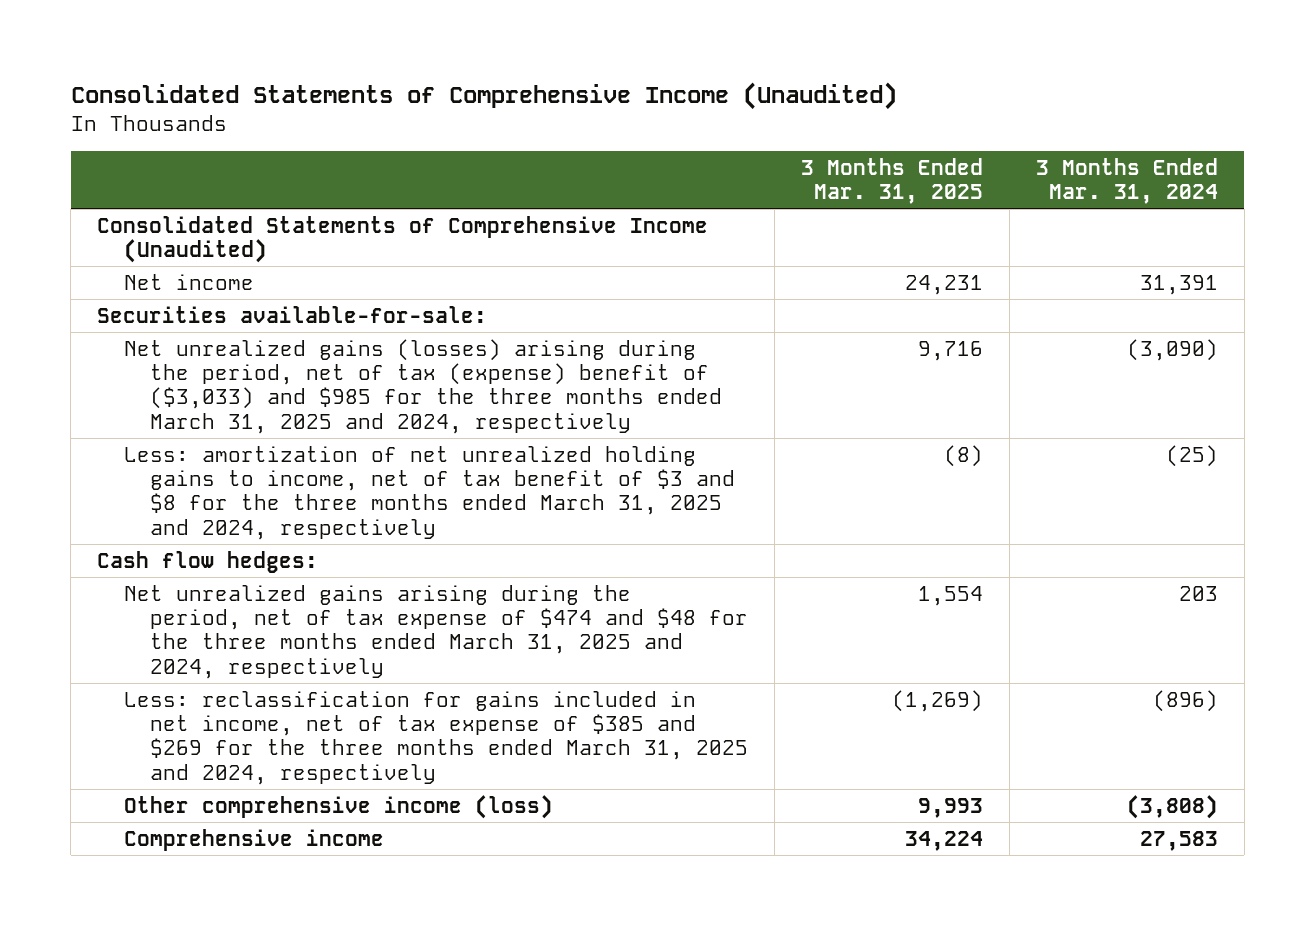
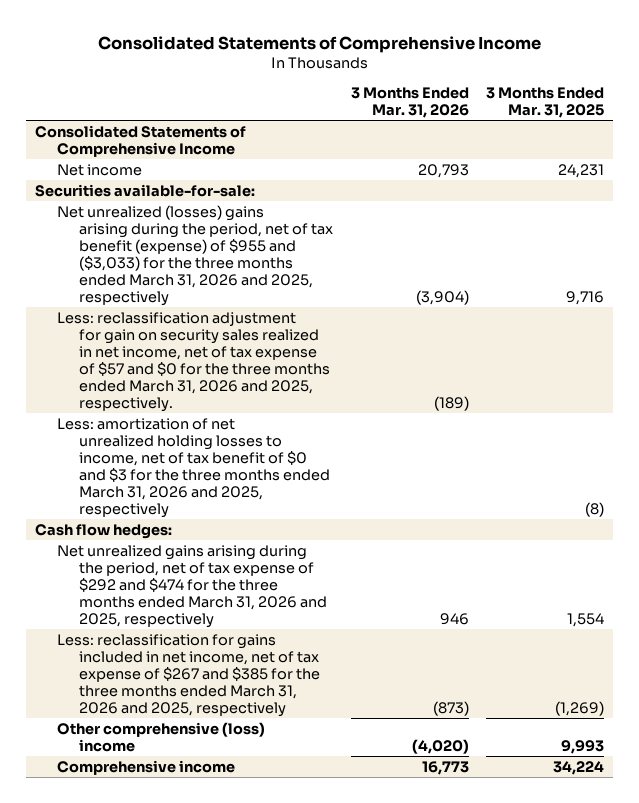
[70,81,897,110] Consolidated Statements of Comprehensive Income (Unaudited) -> [97,35,541,53] Consolidated Statements of Comprehensive Income
[1035,157,1218,205] 3 Months Ended Mar. 31, 2024 -> none
none -> [350,86,469,118] 3 Months Ended Mar. 31, 2026
[97,215,709,263] Consolidated Statements of Comprehensive Income (Unaudited) -> [35,124,247,157] Consolidated Statements of Comprehensive Income
[123,338,723,434] Net unrealized gains (losses) arising during the period, net of tax (expense) benefit of ($3,033) and $985 for the three months ended March 31, 2025 and 2024, respectively -> [57,204,334,307] Net unrealized (losses) gains arising during the period, net of tax benefit (expense) of $955 and ($3,033) for the three months ended March 31, 2026 and 2025, respectively
none -> [57,311,331,413] Less: reclassification adjustment for gain on security sales realized in net income, net of tax expense of $57 and $0 for the three months ended March 31, 2026 and 2025, respectively.
[123,445,736,540] Less: amortization of net unrealized holding gains to income, net of tax benefit of $3 and $8 for the three months ended March 31, 2025 and 2024, respectively -> [57,417,331,519] Less: amortization of net unrealized holding losses to income, net of tax benefit of $0 and $3 for the three months ended March 31, 2026 and 2025, respectively
[123,584,749,679] Net unrealized gains arising during the period, net of tax expense of $474 and $48 for the three months ended March 31, 2025 and 2024, respectively -> [57,544,328,629] Net unrealized gains arising during the period, net of tax expense of $292 and $474 for the three months ended March 31, 2026 and 2025, respectively
[123,690,749,785] Less: reclassification for gains included in net income, net of tax expense of $385 and $269 for the three months ended March 31, 2025 and 2024, respectively -> [57,633,321,718] Less: reclassification for gains included in net income, net of tax expense of $267 and $385 for the three months ended March 31, 2026 and 2025, respectively
[123,794,553,819] Other comprehensive income (loss) -> [57,721,266,752] Other comprehensive (loss) income

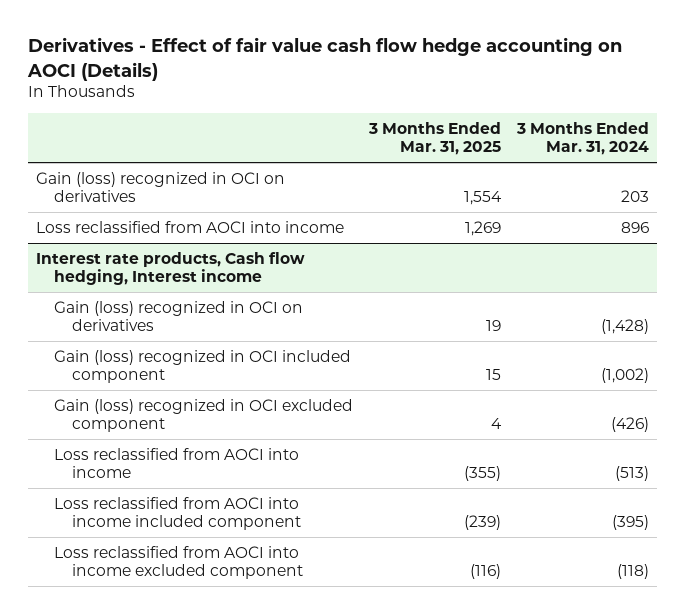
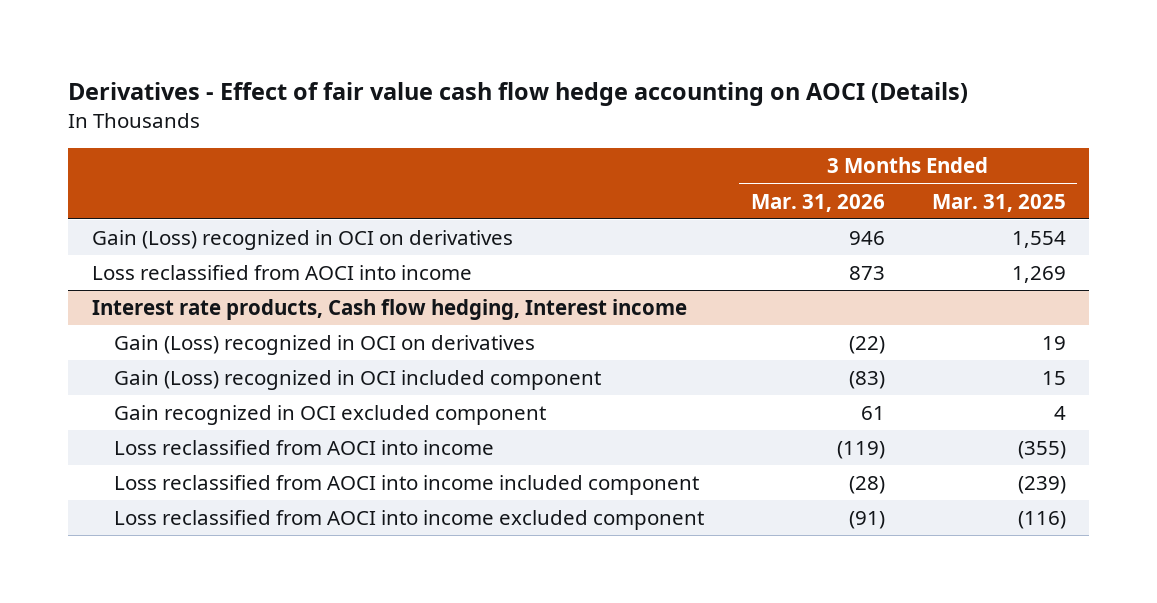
[515,121,649,156] 3 Months Ended Mar. 31, 2024 -> none
none -> [750,193,885,212] Mar. 31, 2026
[36,171,286,203] Gain (loss) recognized in OCI on derivatives -> [91,230,513,251] Gain (Loss) recognized in OCI on derivatives
[54,300,304,332] Gain (loss) recognized in OCI on derivatives -> [113,335,535,356] Gain (Loss) recognized in OCI on derivatives
[54,349,352,384] Gain (loss) recognized in OCI included component -> [113,370,601,391] Gain (Loss) recognized in OCI included component
[54,398,354,433] Gain (loss) recognized in OCI excluded component -> [113,405,546,426] Gain recognized in OCI excluded component

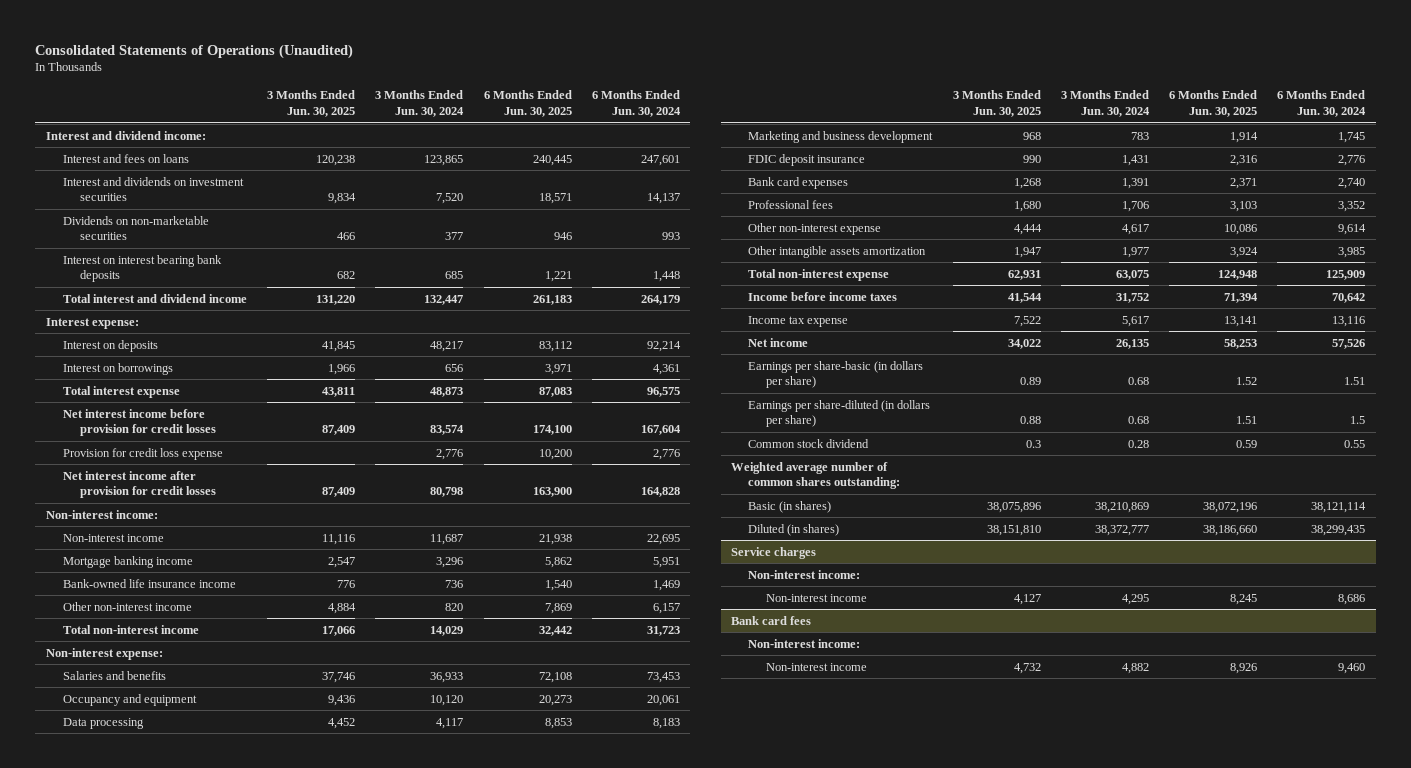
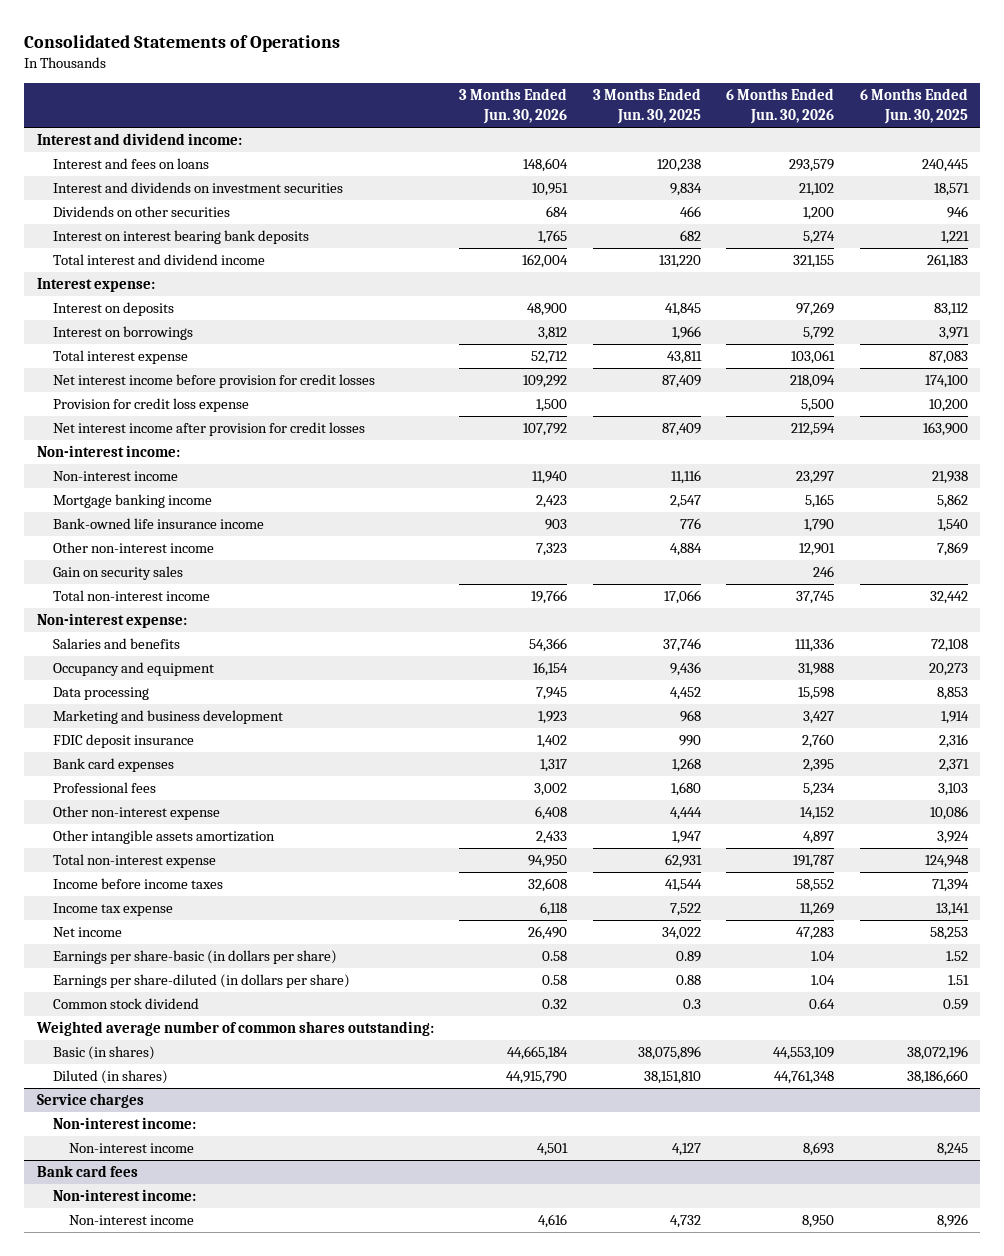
[35,43,354,59] Consolidated Statements of Operations (Unaudited) -> [24,34,341,52] Consolidated Statements of Operations
[375,90,465,117] 3 Months Ended Jun. 30, 2024 -> none
[591,90,681,117] 6 Months Ended Jun. 30, 2024 -> none
none -> [459,88,568,125] 3 Months Ended Jun. 30, 2026
none -> [726,88,835,125] 6 Months Ended Jun. 30, 2026
[62,215,209,241] Dividends on non-marketable securities -> [53,206,231,218] Dividends on other securities
none -> [53,566,184,581] Gain on security sales

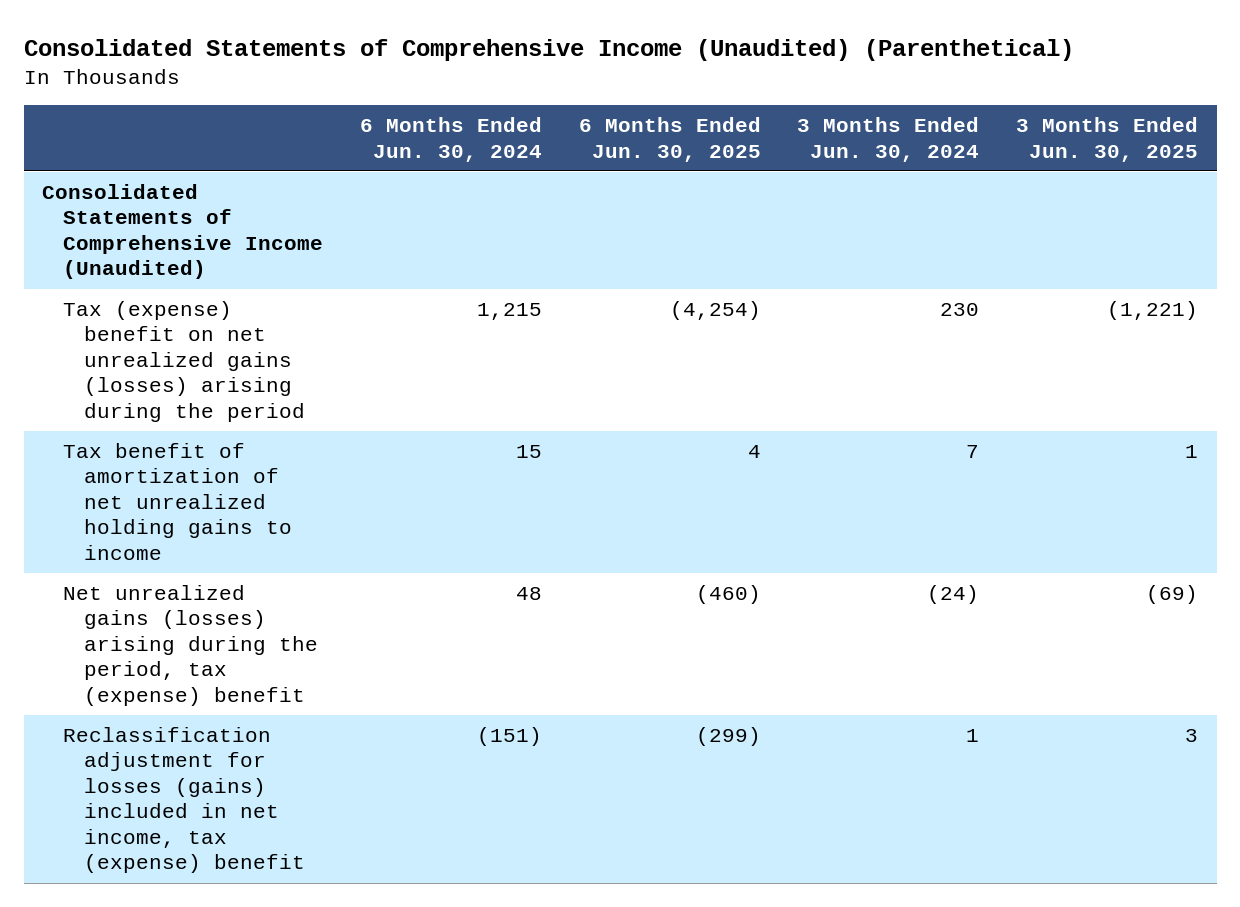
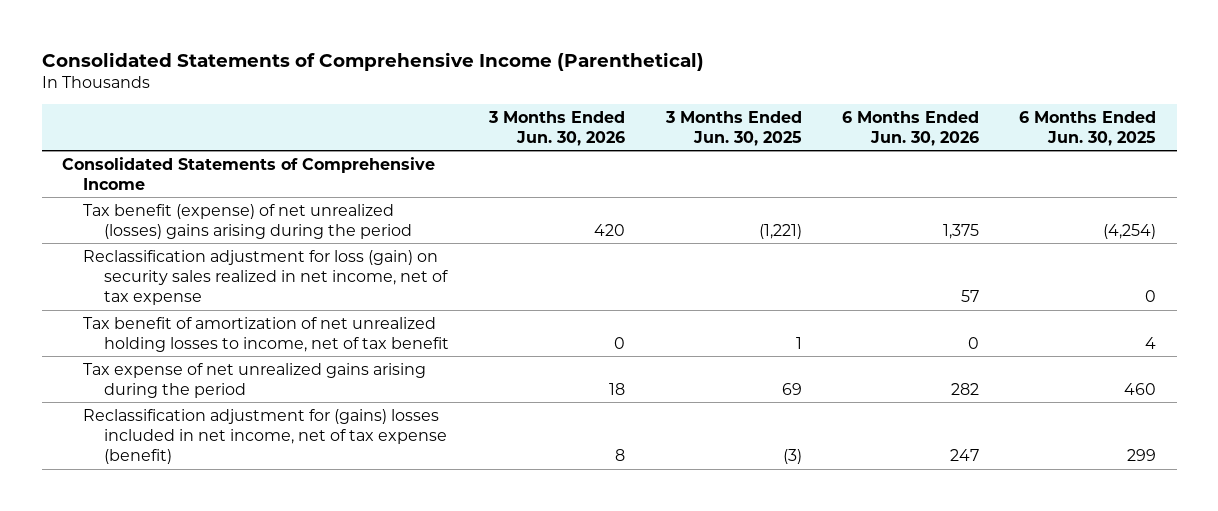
[23,39,1074,62] Consolidated Statements of Comprehensive Income (Unaudited) (Parenthetical) -> [41,51,704,71] Consolidated Statements of Comprehensive Income (Parenthetical)
[359,117,542,162] 6 Months Ended Jun. 30, 2024 -> none
[797,117,980,162] 3 Months Ended Jun. 30, 2024 -> none
none -> [488,110,626,147] 3 Months Ended Jun. 30, 2026
none -> [842,110,980,147] 6 Months Ended Jun. 30, 2026
[42,183,323,280] Consolidated Statements of Comprehensive Income (Unaudited) -> [61,156,435,190] Consolidated Statements of Comprehensive Income
[62,300,305,422] Tax (expense) benefit on net unrealized gains (losses) arising during the period -> [82,203,413,239] Tax benefit (expense) of net unrealized (losses) gains arising during the period
none -> [82,249,449,306] Reclassification adjustment for loss (gain) on security sales realized in net income, net of tax expense
[62,442,292,560] Tax benefit of amortization of net unrealized holding gains to income -> [82,316,450,352] Tax benefit of amortization of net unrealized holding losses to income, net of tax benefit
[62,584,318,706] Net unrealized gains (losses) arising during the period, tax (expense) benefit -> [82,362,426,398] Tax expense of net unrealized gains arising during the period
[695,584,761,604] (460) -> [1124,382,1157,395] 460
[1146,584,1199,604] (69) -> [781,382,802,395] 69
[62,726,305,874] Reclassification adjustment for losses (gains) included in net income, tax (expense) benefit -> [82,408,448,465] Reclassification adjustment for (gains) losses included in net income, net of tax expense (benefit)
[695,726,761,746] (299) -> [1127,449,1157,462] 299
[1185,728,1199,742] 3 -> [782,449,802,465] (3)

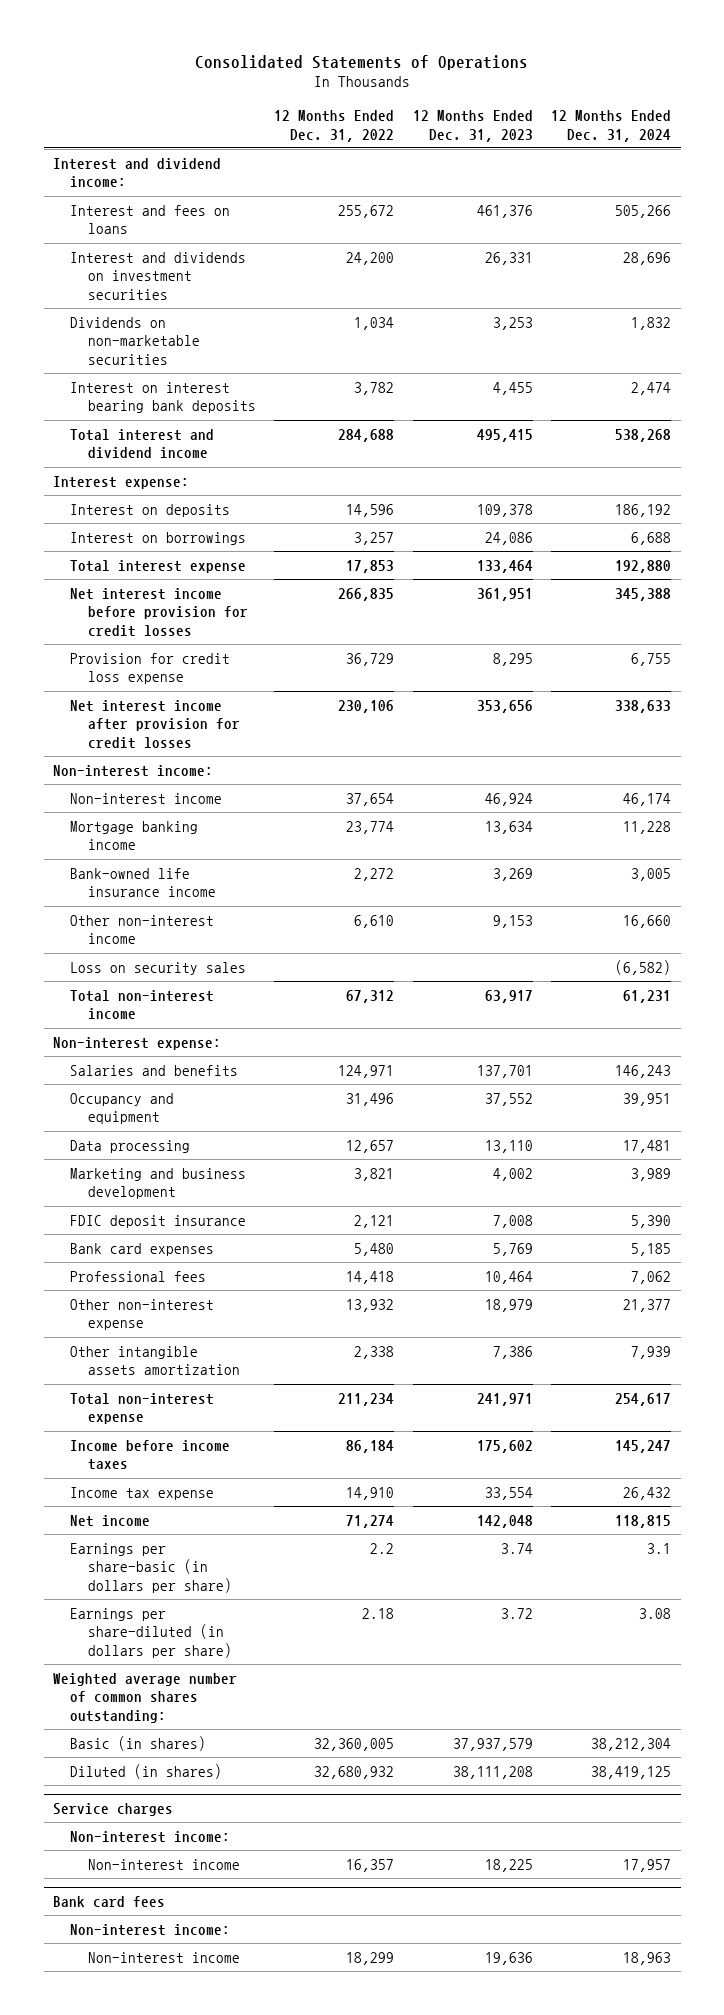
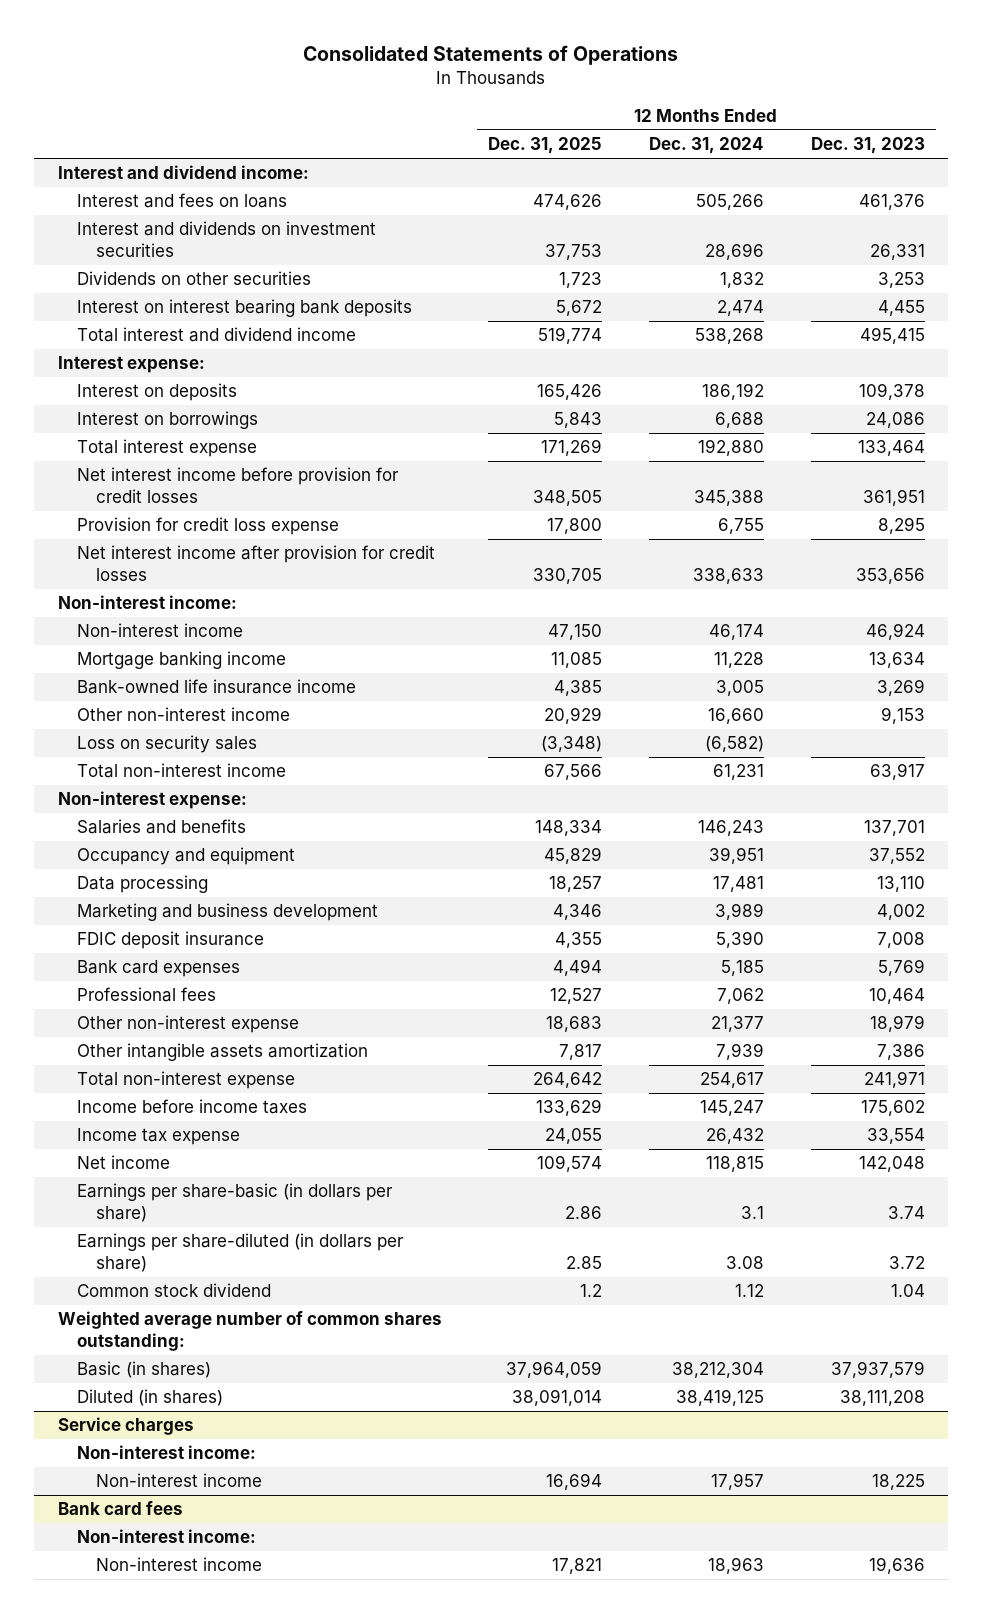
[274,109,395,142] 12 Months Ended Dec. 31, 2022 -> none
none -> [488,137,603,155] Dec. 31, 2025
[70,316,200,366] Dividends on non-marketable securities -> [76,271,311,286] Dividends on other securities
none -> [76,1283,271,1298] Common stock dividend

